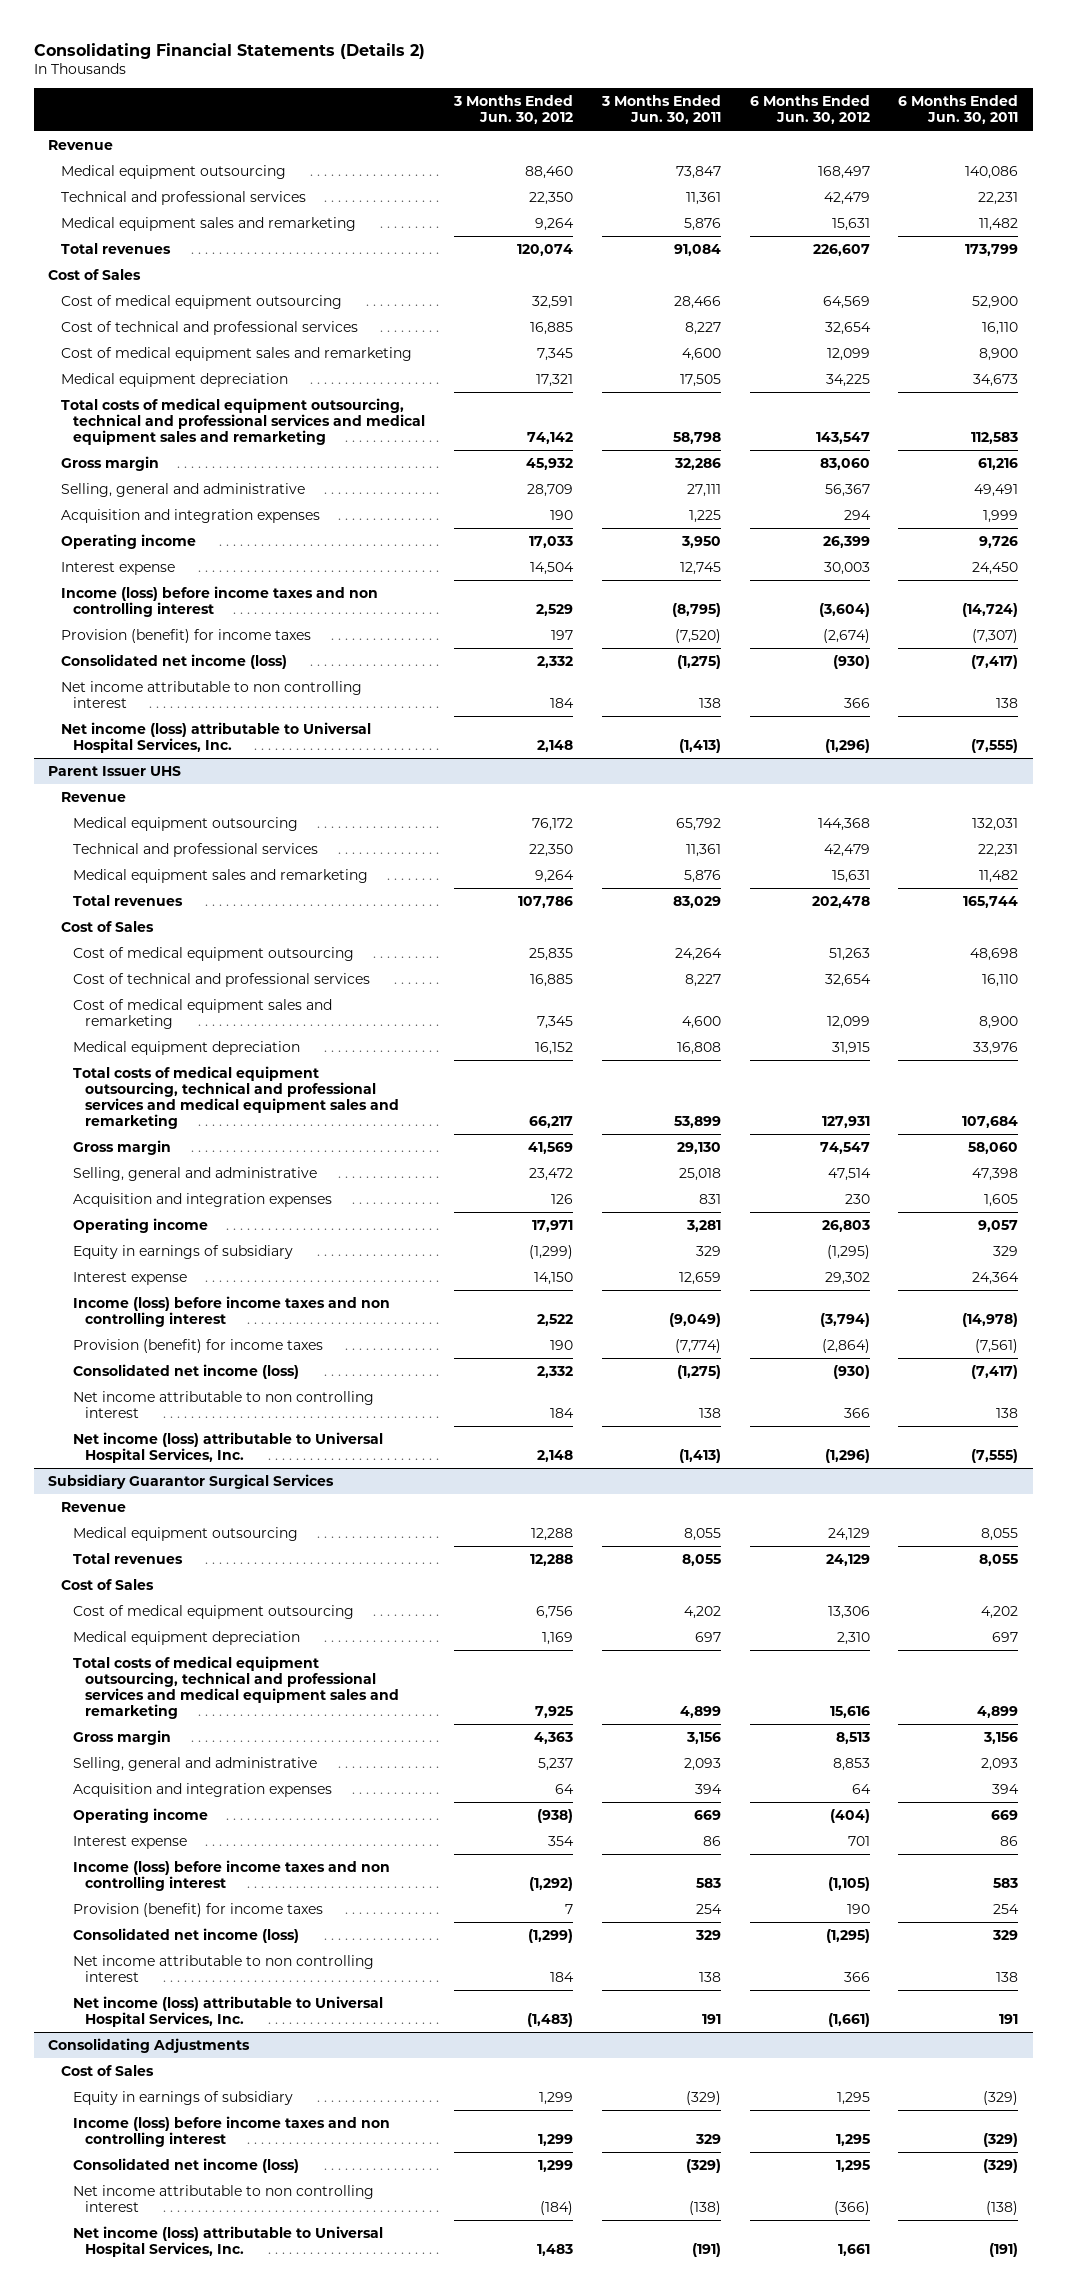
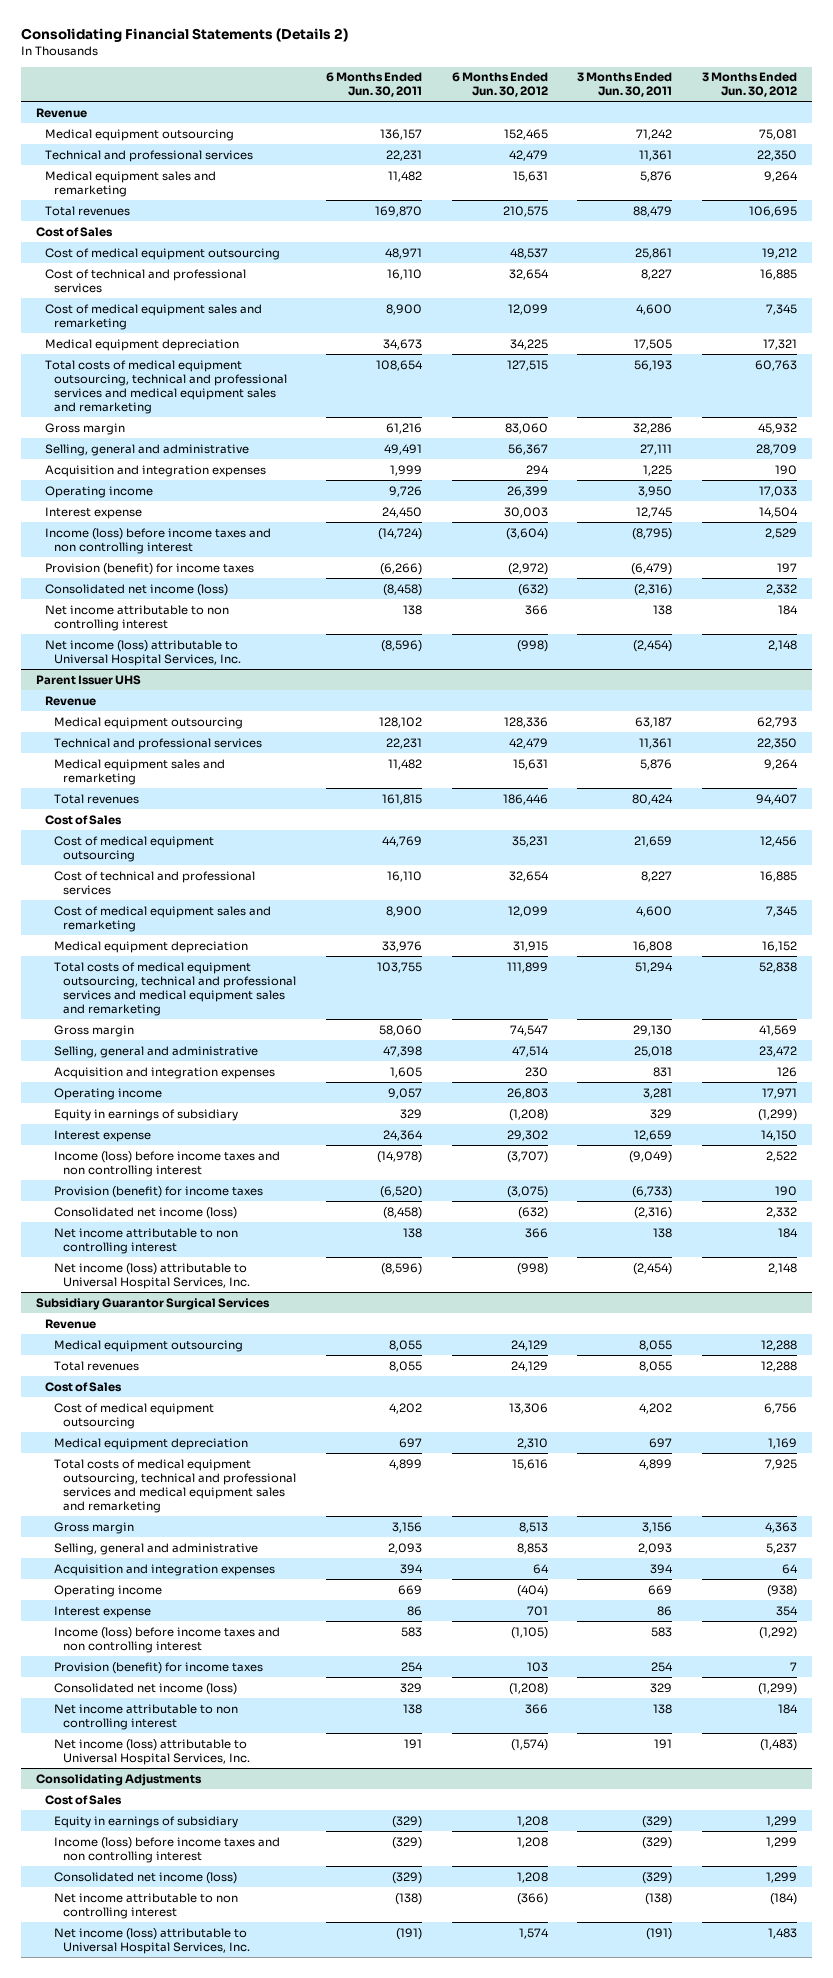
[524,165,573,179] 88,460 -> [759,128,798,140] 75,081
[675,165,721,179] 73,847 -> [636,128,673,140] 71,242
[817,165,870,179] 168,497 -> [503,128,548,140] 152,465
[965,165,1019,179] 140,086 -> [379,128,422,140] 136,157
[516,243,573,256] 120,074 -> [749,205,798,217] 106,695
[673,243,721,256] 91,084 -> [633,205,673,217] 88,479
[812,243,870,256] 226,607 -> [502,205,548,217] 210,575
[965,243,1019,256] 173,799 -> [374,205,422,217] 169,870
[531,295,573,309] 32,591 -> [762,247,798,259] 19,212
[673,295,721,309] 28,466 -> [635,247,673,259] 25,861
[822,295,870,309] 64,569 -> [509,247,548,259] 48,537
[972,295,1019,309] 52,900 -> [384,247,422,259] 48,971
[526,432,573,445] 74,142 -> [755,359,798,371] 60,763
[672,432,721,445] 58,798 -> [634,359,673,371] 56,193
[815,432,870,445] 143,547 -> [506,359,548,371] 127,515
[971,432,1019,445] 112,583 -> [375,359,423,371] 108,654
[674,628,721,643] (7,520) -> [631,562,673,575] (6,479)
[822,628,870,643] (2,674) -> [507,562,548,575] (2,972)
[972,628,1019,643] (7,307) -> [379,562,422,575] (6,266)
[676,654,721,669] (1,275) -> [634,583,673,596] (2,316)
[832,654,870,669] (930) -> [517,583,548,596] (632)
[971,654,1019,669] (7,417) -> [382,583,422,596] (8,458)
[678,739,721,754] (1,413) -> [633,639,673,652] (2,454)
[824,739,870,754] (1,296) -> [516,639,548,652] (998)
[971,739,1019,754] (7,555) -> [380,639,422,652] (8,596)
[531,817,573,831] 76,172 -> [757,716,798,728] 62,793
[675,817,721,831] 65,792 -> [635,716,673,728] 63,187
[817,817,870,831] 144,368 -> [503,716,548,728] 128,336
[972,817,1019,831] 132,031 -> [378,716,422,728] 128,102
[517,895,573,908] 107,786 -> [756,793,798,805] 94,407
[672,895,721,908] 83,029 -> [632,793,674,805] 80,424
[811,895,870,908] 202,478 -> [502,793,548,805] 186,446
[963,895,1019,908] 165,744 -> [381,793,422,805] 161,815
[528,947,573,961] 25,835 -> [760,835,798,847] 12,456
[674,947,722,961] 24,264 -> [634,835,673,847] 21,659
[828,947,870,961] 51,263 -> [511,835,548,847] 35,231
[970,947,1019,961] 48,698 -> [381,835,422,847] 44,769
[528,1116,573,1129] 66,217 -> [759,961,798,973] 52,838
[673,1116,721,1129] 53,899 -> [635,961,674,973] 51,294
[821,1116,870,1129] 127,931 -> [506,961,548,973] 111,899
[962,1116,1019,1129] 107,684 -> [376,961,422,973] 103,755
[826,1244,870,1259] (1,295) -> [508,1108,548,1121] (1,208)
[819,1313,870,1328] (3,794) -> [506,1150,548,1163] (3,707)
[674,1338,721,1353] (7,774) -> [632,1185,673,1198] (6,733)
[821,1338,870,1353] (2,864) -> [506,1185,548,1198] (3,075)
[975,1338,1019,1353] (7,561) -> [379,1185,422,1198] (6,520)
[676,1364,721,1379] (1,275) -> [634,1206,673,1219] (2,316)
[832,1364,870,1379] (930) -> [517,1206,548,1219] (632)
[971,1364,1019,1379] (7,417) -> [382,1206,422,1219] (8,458)
[678,1449,721,1464] (1,413) -> [633,1262,673,1275] (2,454)
[824,1449,870,1464] (1,296) -> [516,1262,548,1275] (998)
[971,1449,1019,1464] (7,555) -> [380,1262,422,1275] (8,596)
[846,1903,870,1914] 190 -> [526,1661,548,1672] 103
[825,1928,870,1943] (1,295) -> [508,1682,548,1695] (1,208)
[827,2013,870,2028] (1,661) -> [510,1738,548,1751] (1,574)
[836,2091,870,2105] 1,295 -> [516,1815,548,1827] 1,208
[694,2134,721,2145] 329 -> [642,1836,673,1849] (329)
[835,2134,870,2147] 1,295 -> [516,1836,548,1848] 1,208
[835,2159,870,2172] 1,295 -> [516,1871,548,1883] 1,208
[837,2244,870,2257] 1,661 -> [518,1927,549,1939] 1,574

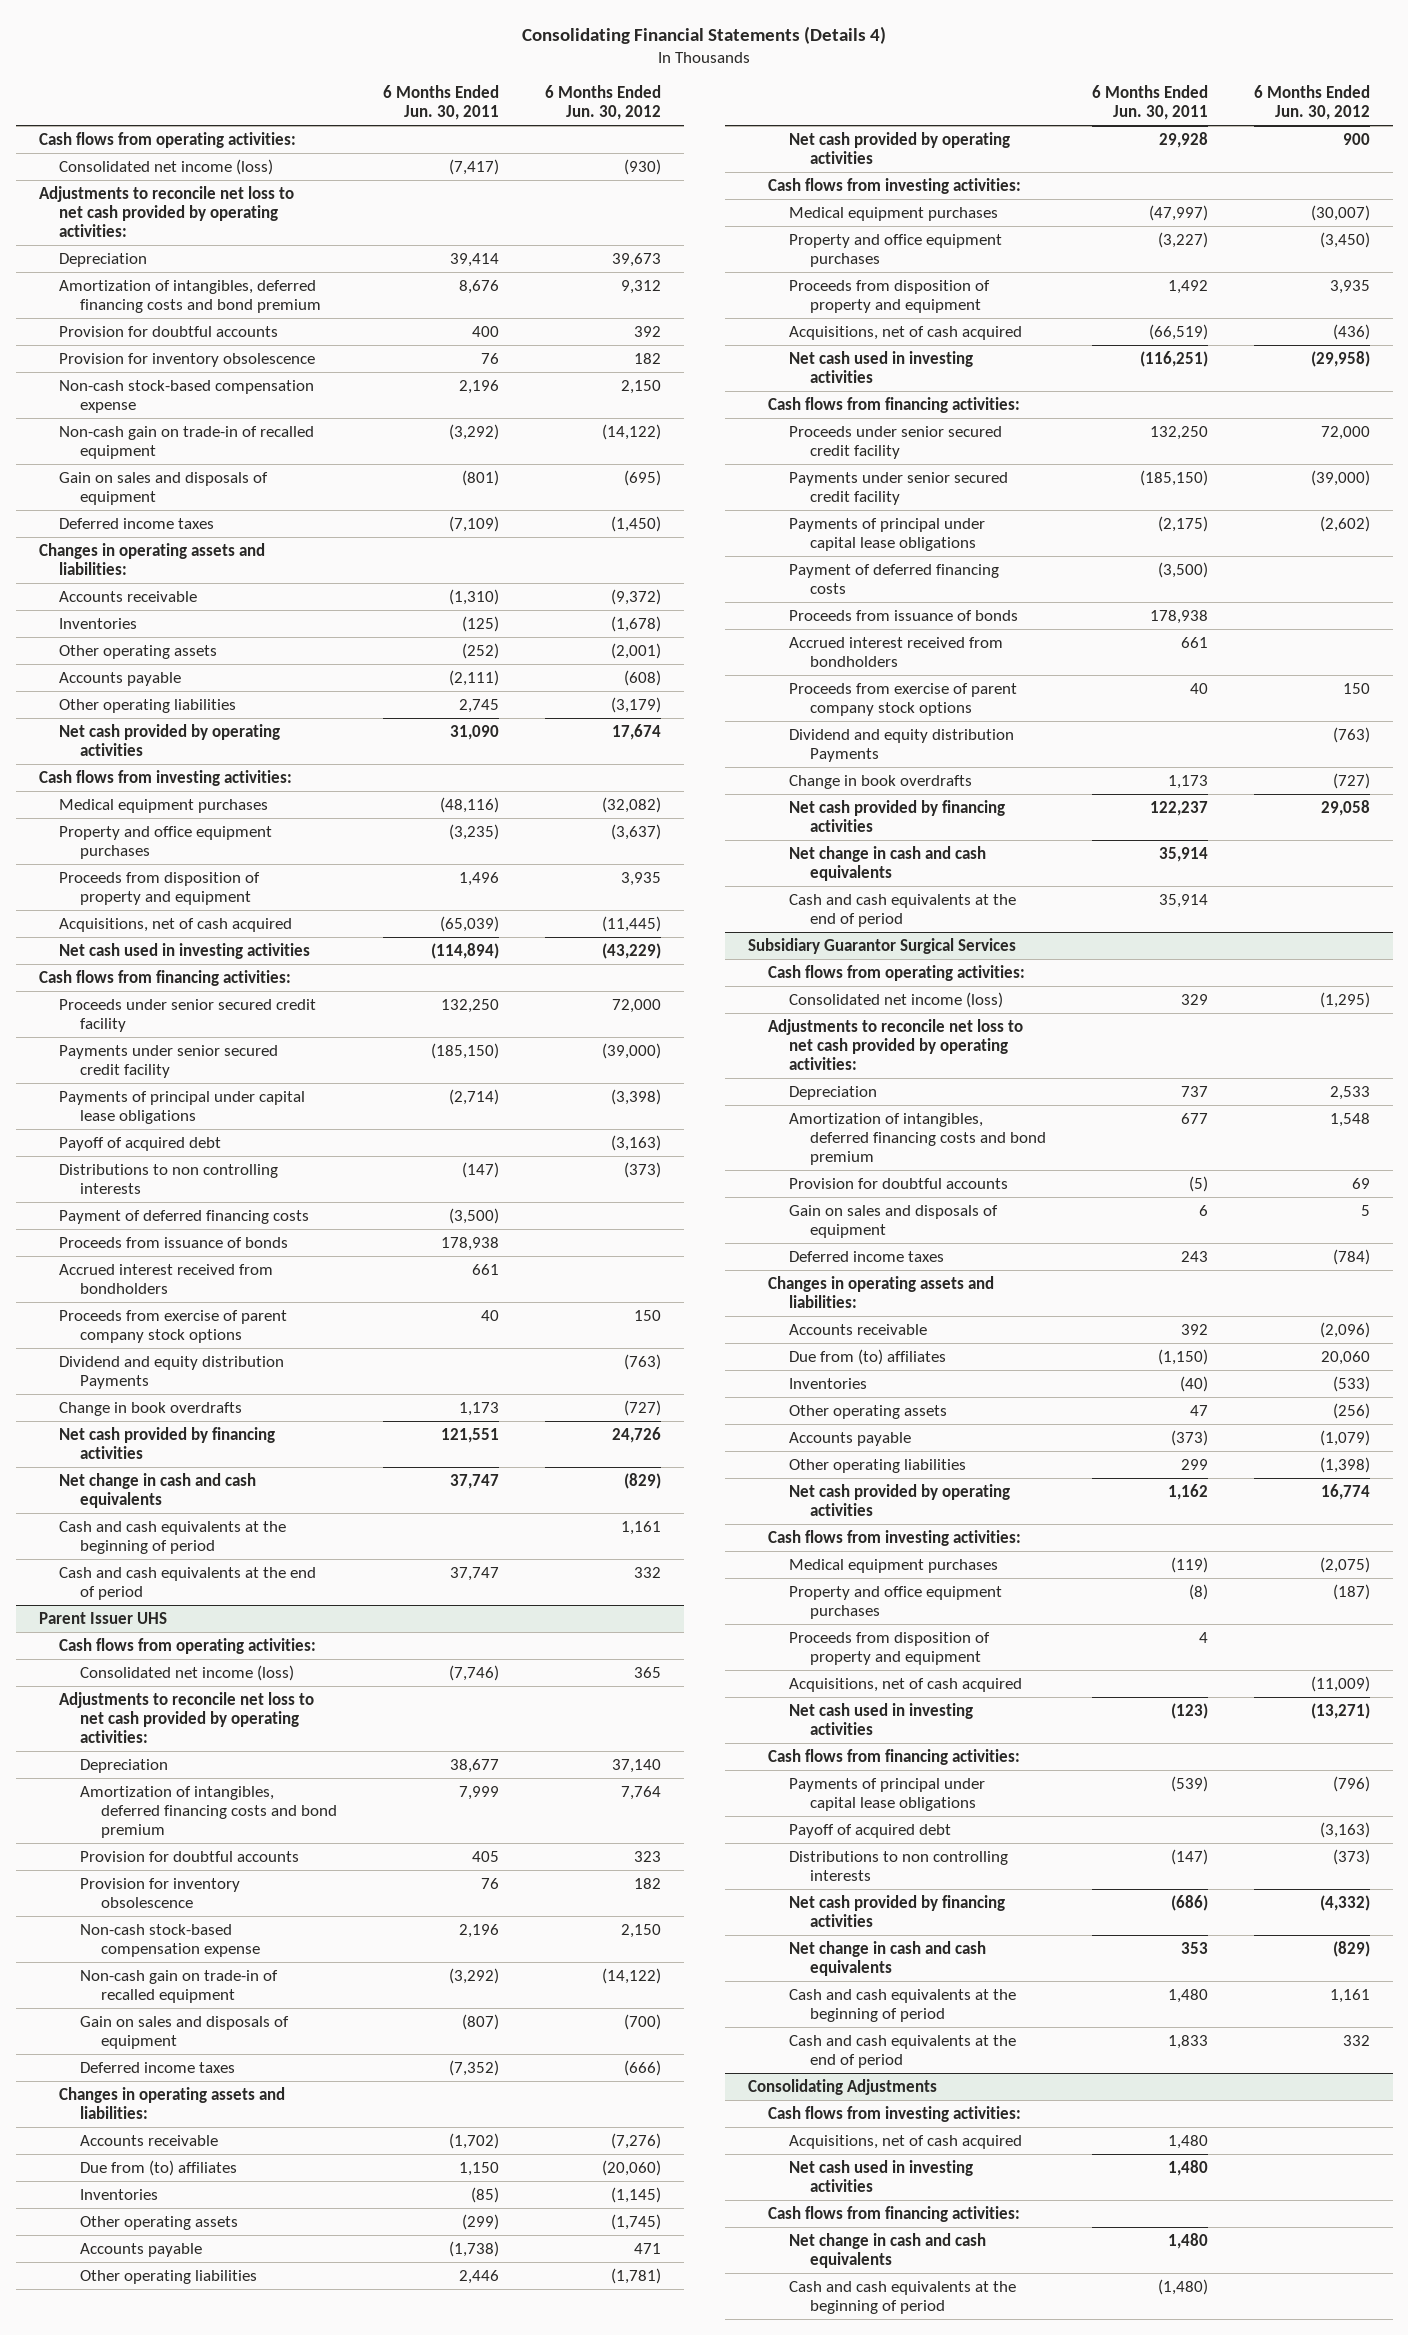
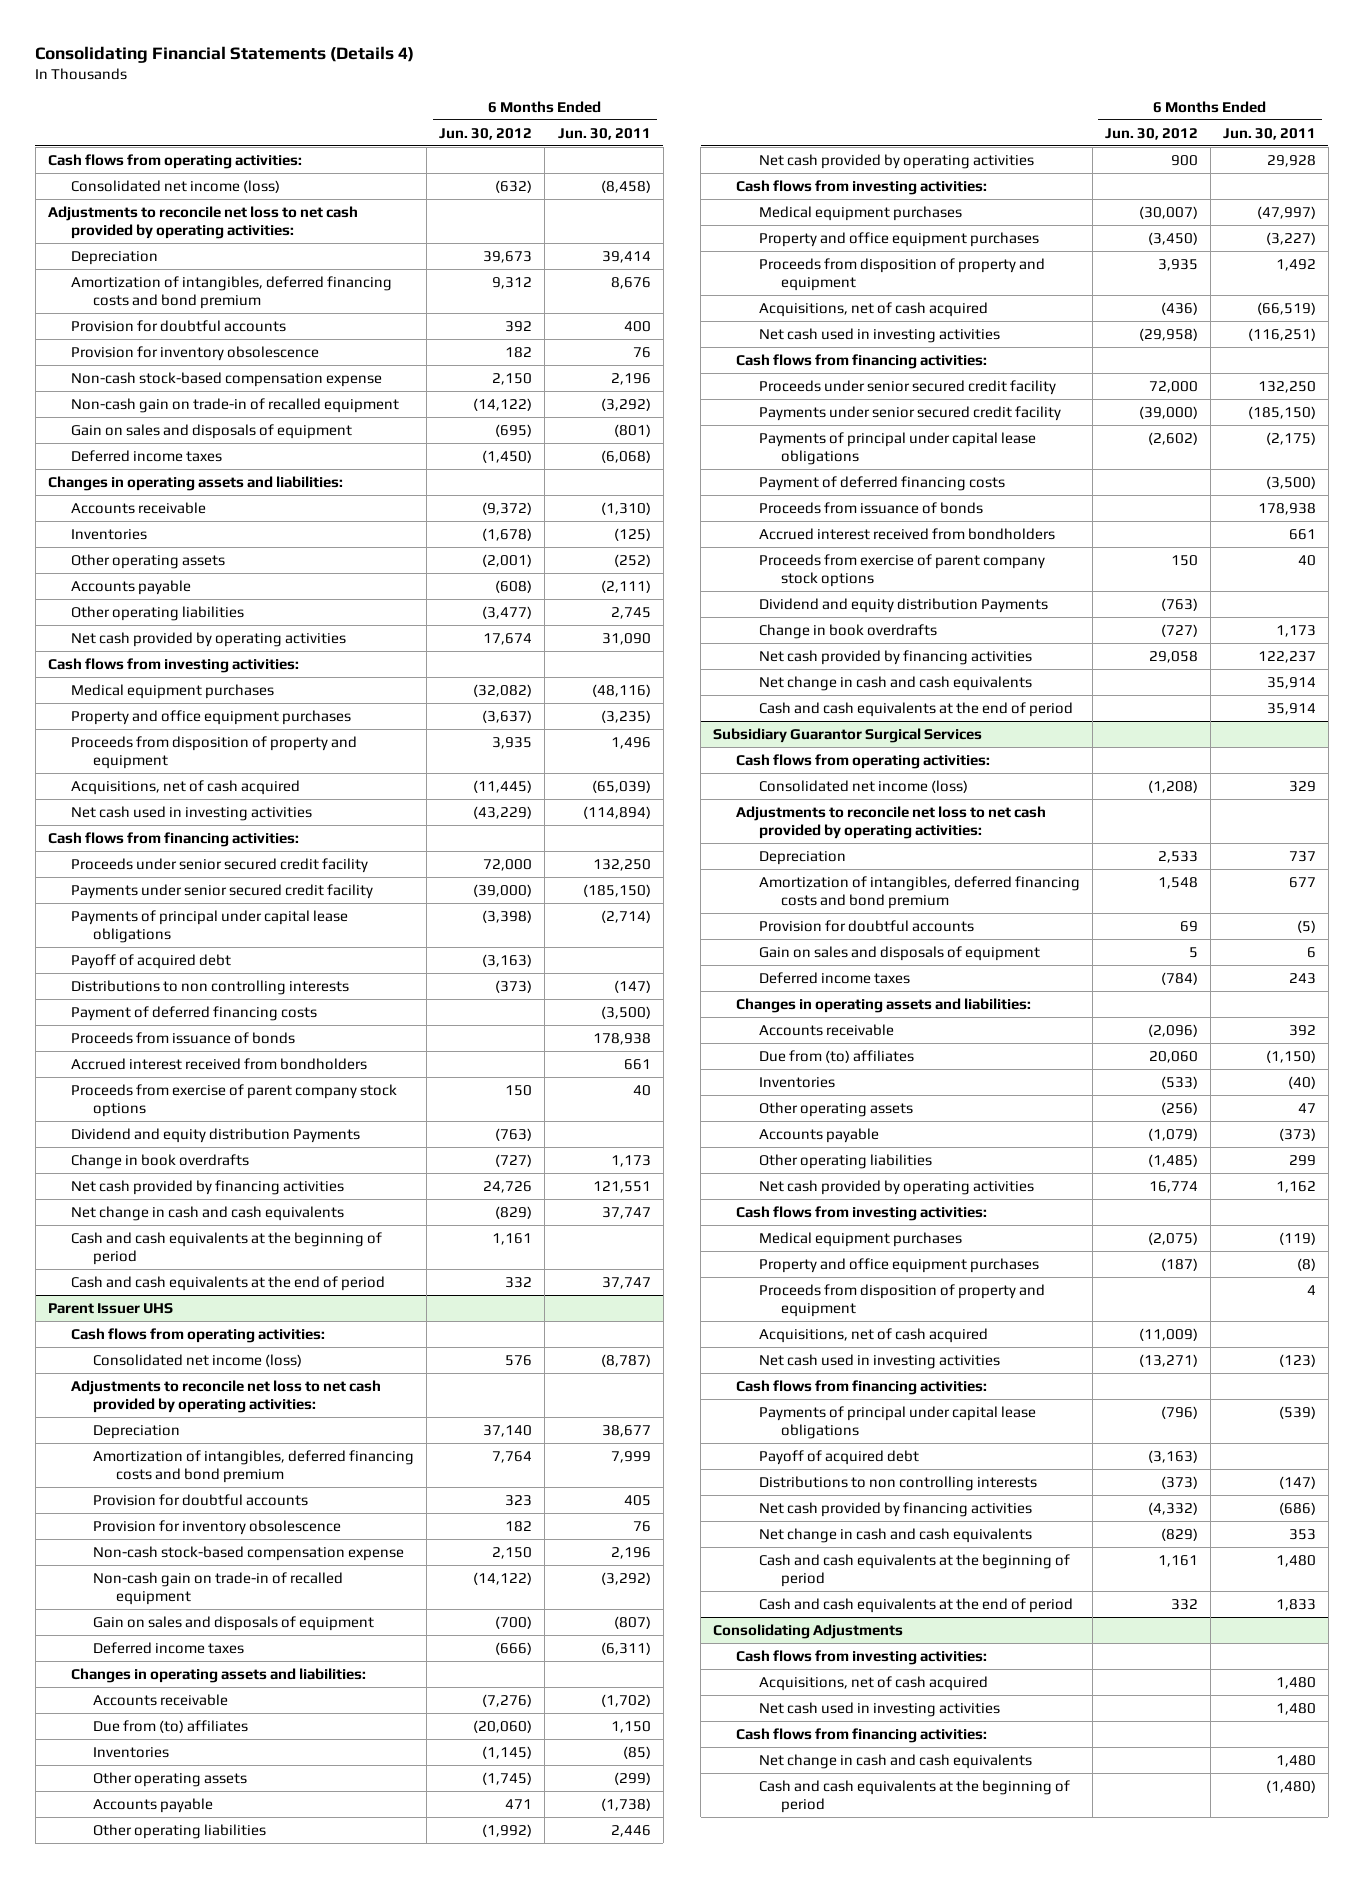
[448,158,499,175] (7,417) -> [600,179,651,193] (8,458)
[623,158,661,175] (930) -> [495,179,533,193] (632)
[448,515,499,532] (7,109) -> [600,449,651,463] (6,068)
[610,696,661,713] (3,179) -> [482,605,533,619] (3,477)
[448,1664,499,1681] (7,746) -> [600,1353,651,1367] (8,787)
[633,1666,661,1678] 365 -> [505,1354,533,1366] 576
[448,2059,499,2076] (7,352) -> [600,1641,651,1655] (6,311)
[610,2267,661,2284] (1,781) -> [482,1823,533,1837] (1,992)
[1319,991,1370,1008] (1,295) -> [1147,779,1198,793] (1,208)
[1319,1456,1370,1473] (1,398) -> [1147,1153,1198,1167] (1,485)

